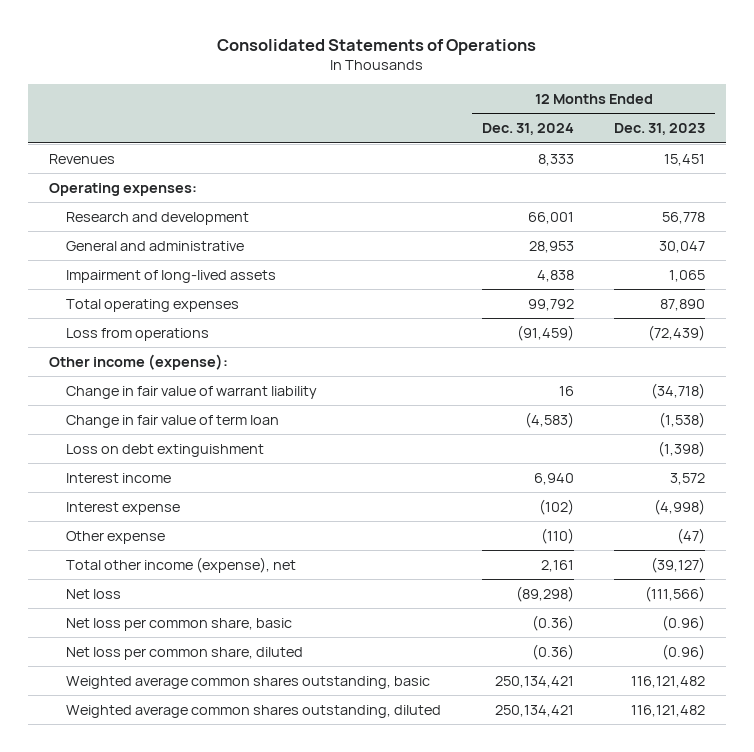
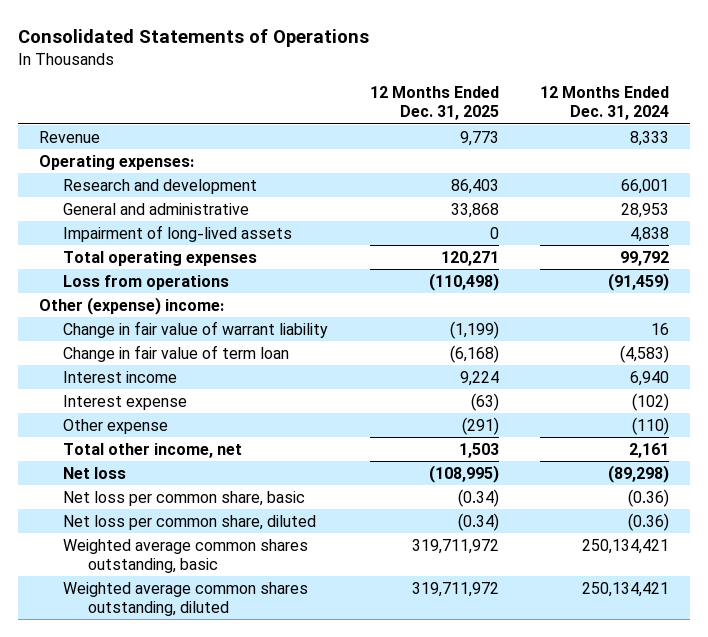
[614,123,706,136] Dec. 31, 2023 -> none
none -> [369,86,499,121] 12 Months Ended Dec. 31, 2025
[48,153,115,164] Revenues -> [38,130,100,143] Revenue
[48,353,228,370] Other income (expense): -> [38,296,224,315] Other (expense) income:
[66,443,265,457] Loss on debt extinguishment -> none
[66,556,297,573] Total other income (expense), net -> [63,442,243,458] Total other income, net

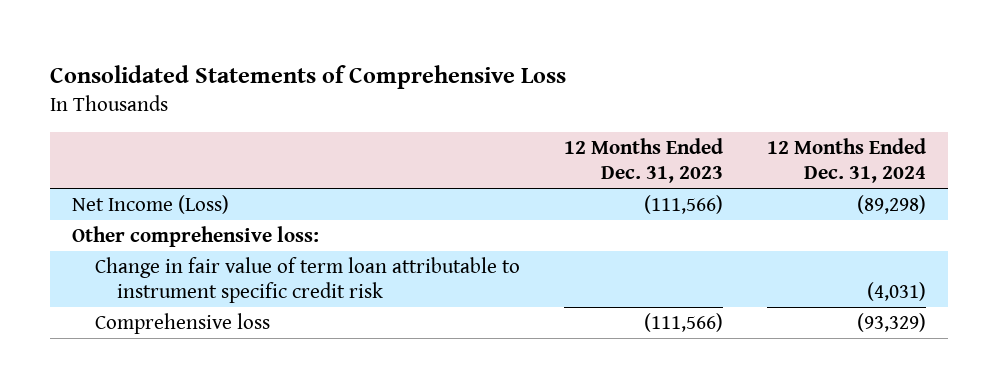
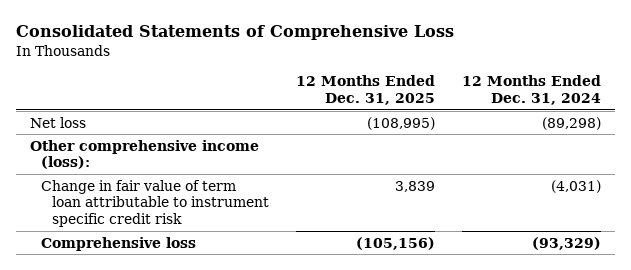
[563,138,723,184] 12 Months Ended Dec. 31, 2023 -> none
none -> [295,75,435,106] 12 Months Ended Dec. 31, 2025
[72,194,230,214] Net Income (Loss) -> [29,116,86,128] Net loss
[72,225,320,247] Other comprehensive loss: -> [29,139,259,170] Other comprehensive income (loss):

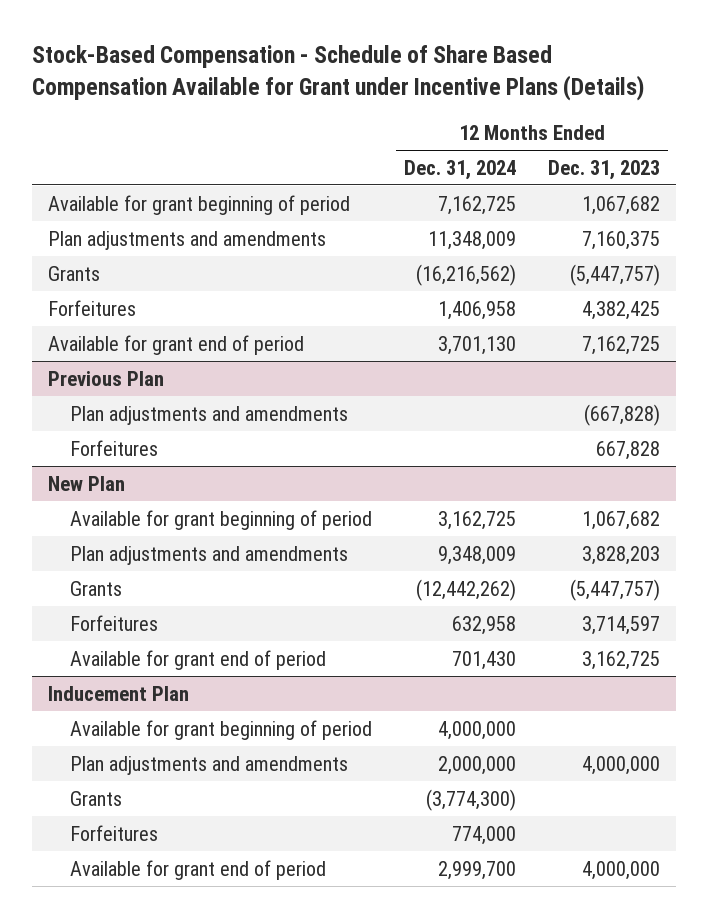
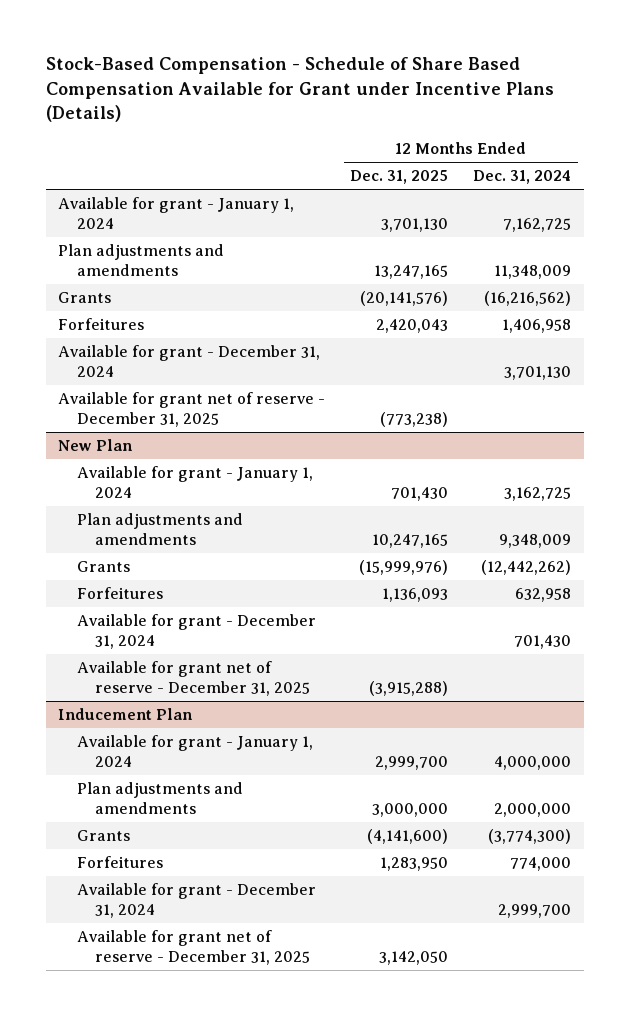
[548,159,661,180] Dec. 31, 2023 -> none
none -> [350,170,449,185] Dec. 31, 2025
[47,194,350,215] Available for grant beginning of period -> [58,196,295,230] Available for grant - January 1, 2024
[47,370,164,386] Previous Plan -> none
[70,405,349,425] Plan adjustments and amendments -> none
[70,439,159,456] Forfeitures -> none
[47,334,304,355] Available for grant end of period -> [58,344,321,378] Available for grant - December 31, 2024
none -> [58,391,326,428] Available for grant net of reserve - December 31, 2025
[70,509,373,530] Available for grant beginning of period -> [76,465,313,499] Available for grant - January 1, 2024
[70,649,327,670] Available for grant end of period -> [76,613,316,650] Available for grant - December 31, 2024
none -> [76,660,310,697] Available for grant net of reserve - December 31, 2025
[70,719,373,740] Available for grant beginning of period -> [76,734,313,768] Available for grant - January 1, 2024
[70,859,327,880] Available for grant end of period -> [76,882,316,919] Available for grant - December 31, 2024
none -> [76,929,310,966] Available for grant net of reserve - December 31, 2025

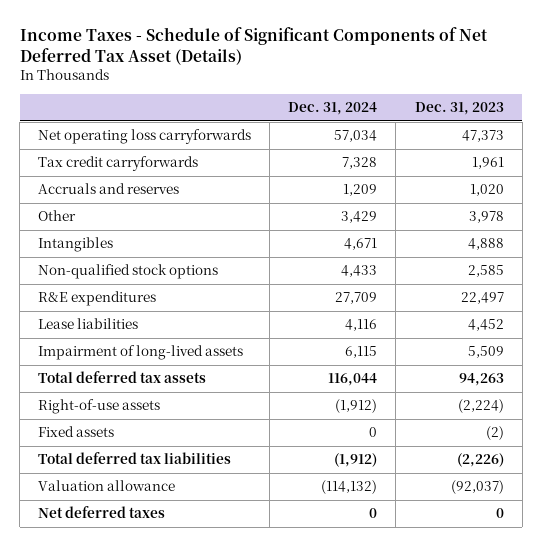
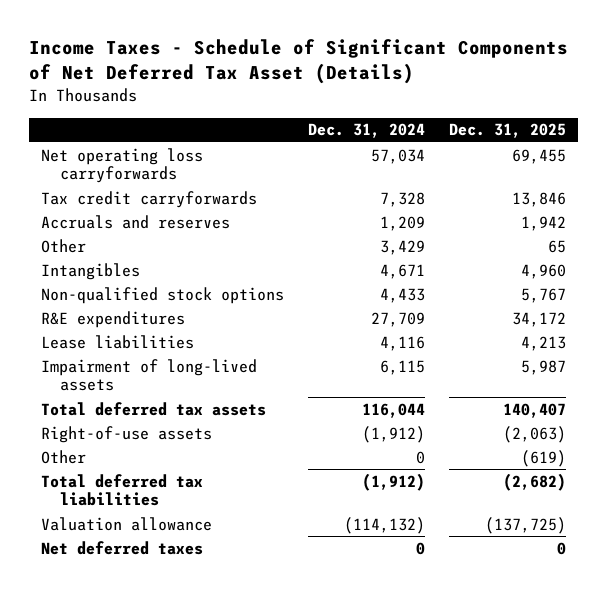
[414,102,504,116] Dec. 31, 2023 -> none
none -> [449,123,567,139] Dec. 31, 2025
[38,426,115,438] Fixed assets -> none
none -> [41,449,87,464] Other

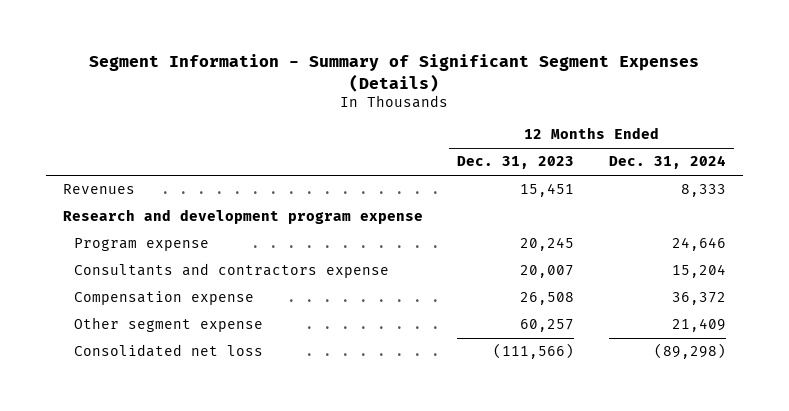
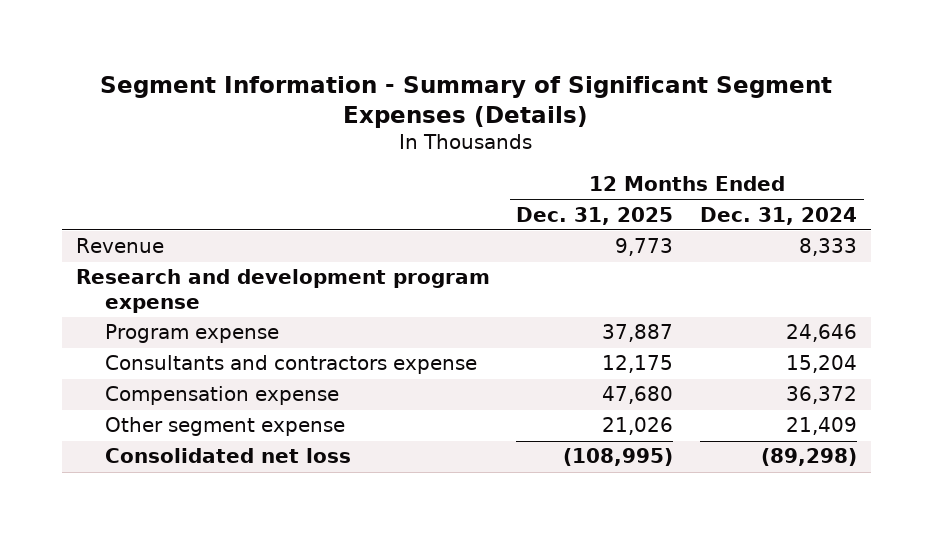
[457,156,575,170] Dec. 31, 2023 -> none
none -> [516,206,674,225] Dec. 31, 2025
[63,184,136,195] Revenues -> [75,238,164,254] Revenue

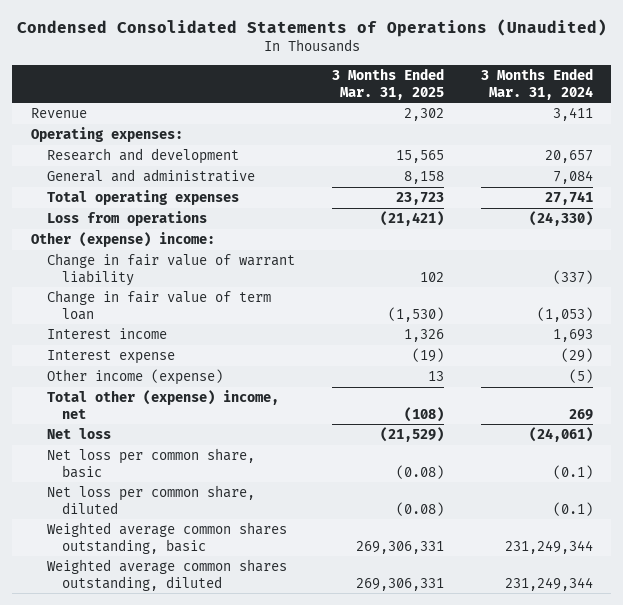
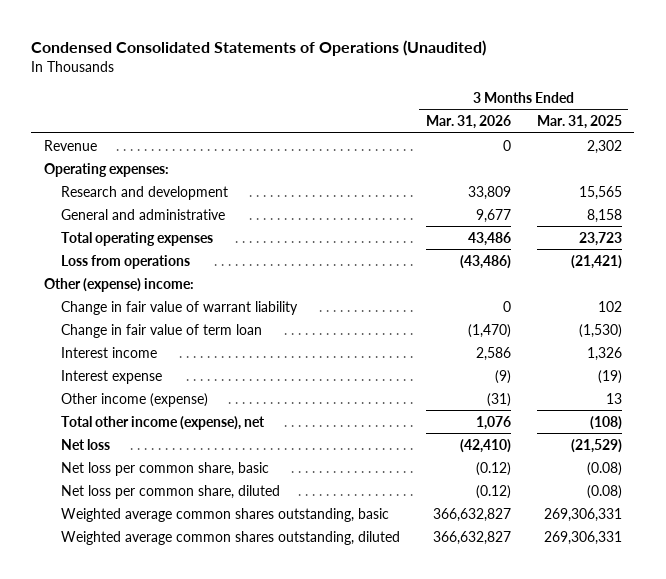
[480,68,593,100] 3 Months Ended Mar. 31, 2024 -> none
none -> [425,115,511,130] Mar. 31, 2026
[46,390,279,419] Total other (expense) income, net -> [61,415,266,430] Total other income (expense), net

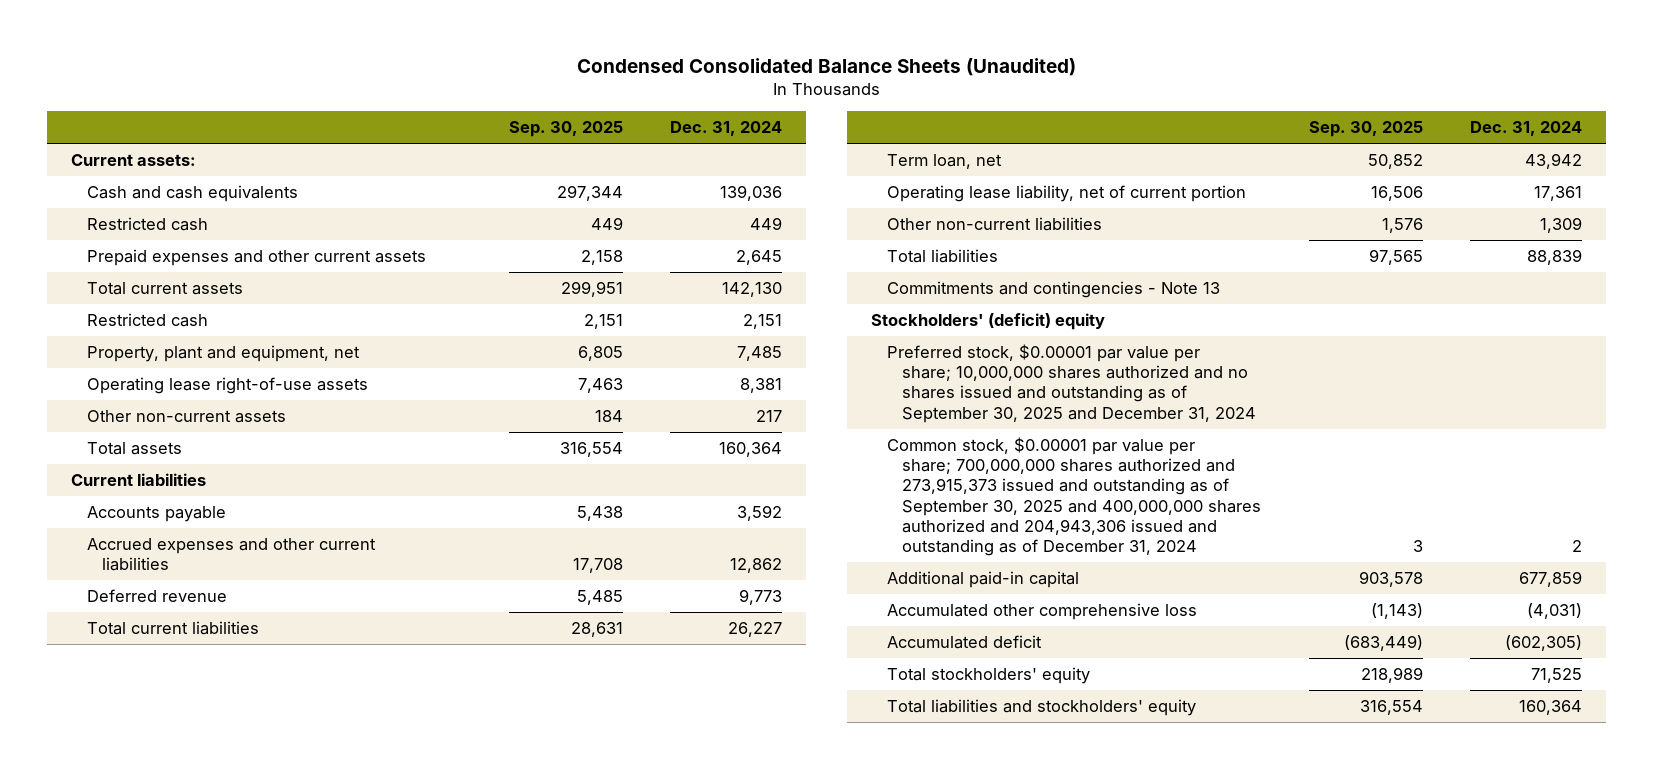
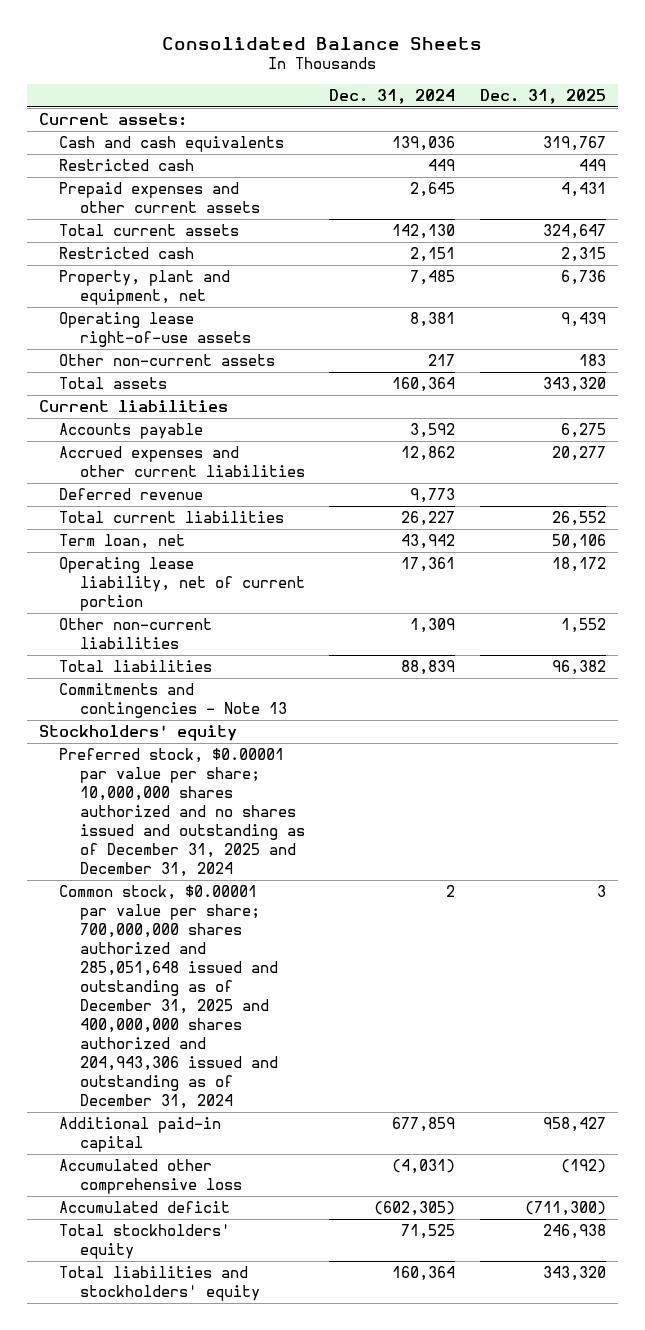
[576,57,1076,76] Condensed Consolidated Balance Sheets (Unaudited) -> [162,36,483,50] Consolidated Balance Sheets
[508,121,623,138] Sep. 30, 2025 -> none
none -> [479,89,606,105] Dec. 31, 2025
[871,312,1106,330] Stockholders' (deficit) equity -> [38,724,237,741] Stockholders' equity
[886,343,1257,423] Preferred stock, $0.00001 par value per share; 10,000,000 shares authorized and no shares issued and outstanding as of September 30, 2025 and December 31, 2024 -> [59,747,306,878] Preferred stock, $0.00001 par value per share; 10,000,000 shares authorized and no shares issued and outstanding as of December 31, 2025 and December 31, 2024
[886,436,1262,557] Common stock, $0.00001 par value per share; 700,000,000 shares authorized and 273,915,373 issued and outstanding as of September 30, 2025 and 400,000,000 shares authorized and 204,943,306 issued and outstanding as of December 31, 2024 -> [59,884,279,1110] Common stock, $0.00001 par value per share; 700,000,000 shares authorized and 285,051,648 issued and outstanding as of December 31, 2025 and 400,000,000 shares authorized and 204,943,306 issued and outstanding as of December 31, 2024

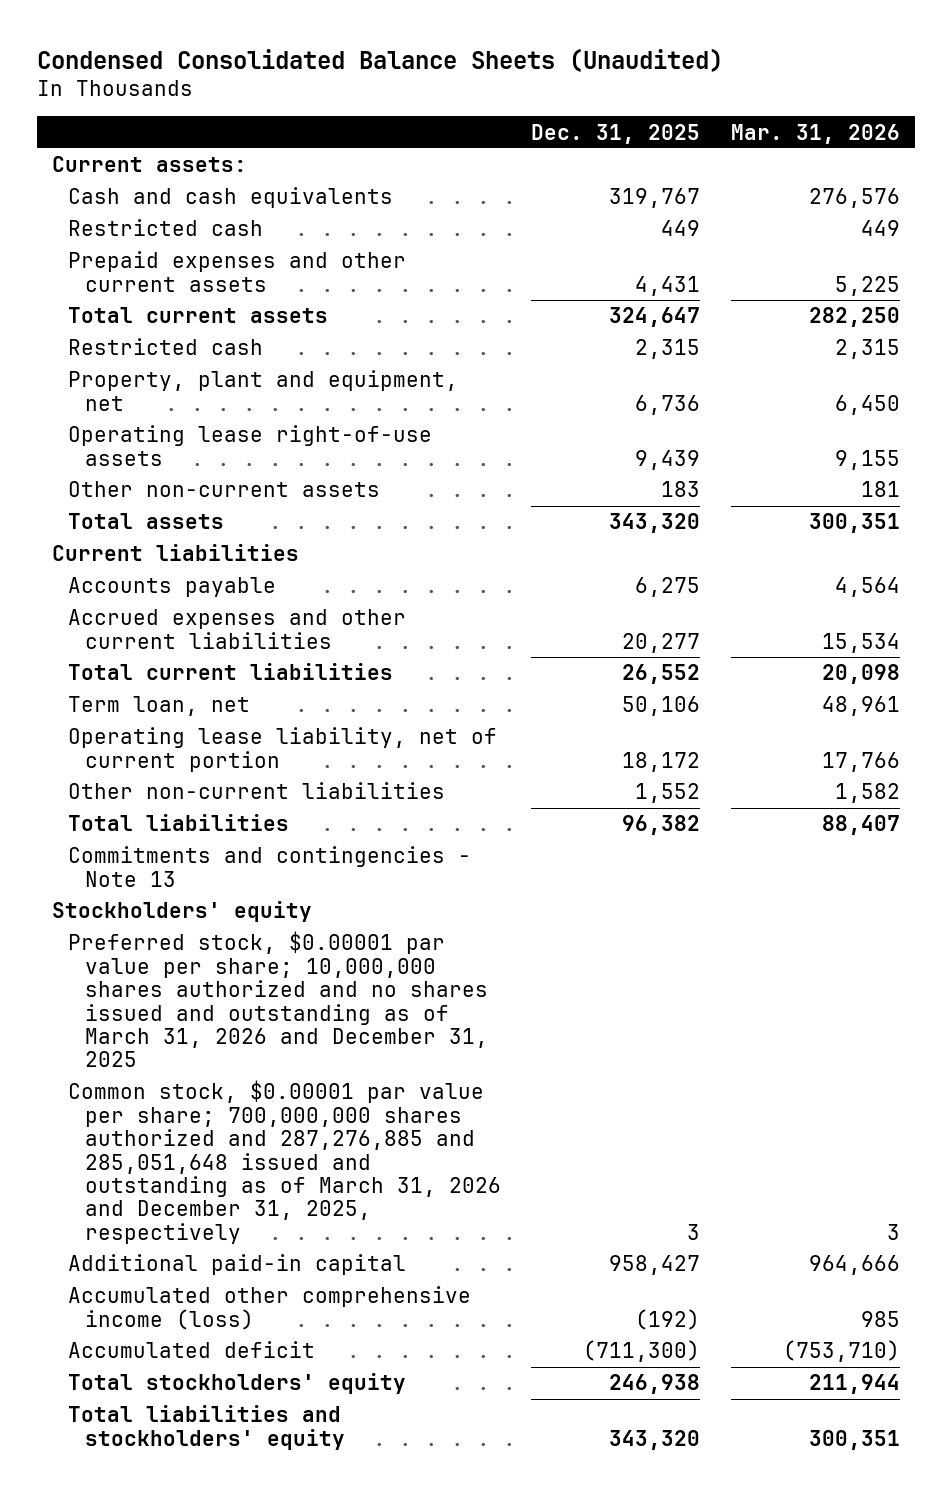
[162,36,483,50] Consolidated Balance Sheets -> [36,47,723,72] Condensed Consolidated Balance Sheets (Unaudited)
[329,89,456,105] Dec. 31, 2024 -> none
none -> [730,123,900,144] Mar. 31, 2026
[59,487,204,500] Deferred revenue -> none
[59,747,306,878] Preferred stock, $0.00001 par value per share; 10,000,000 shares authorized and no shares issued and outstanding as of December 31, 2025 and December 31, 2024 -> [68,931,488,1068] Preferred stock, $0.00001 par value per share; 10,000,000 shares authorized and no shares issued and outstanding as of March 31, 2026 and December 31, 2025
[59,884,279,1110] Common stock, $0.00001 par value per share; 700,000,000 shares authorized and 285,051,648 issued and outstanding as of December 31, 2025 and 400,000,000 shares authorized and 204,943,306 issued and outstanding as of December 31, 2024 -> [68,1080,501,1244] Common stock, $0.00001 par value per share; 700,000,000 shares authorized and 287,276,885 and 285,051,648 issued and outstanding as of March 31, 2026 and December 31, 2025, respectively
[59,1158,243,1194] Accumulated other comprehensive loss -> [68,1286,472,1330] Accumulated other comprehensive income (loss)

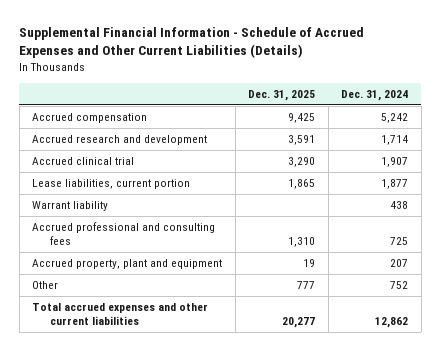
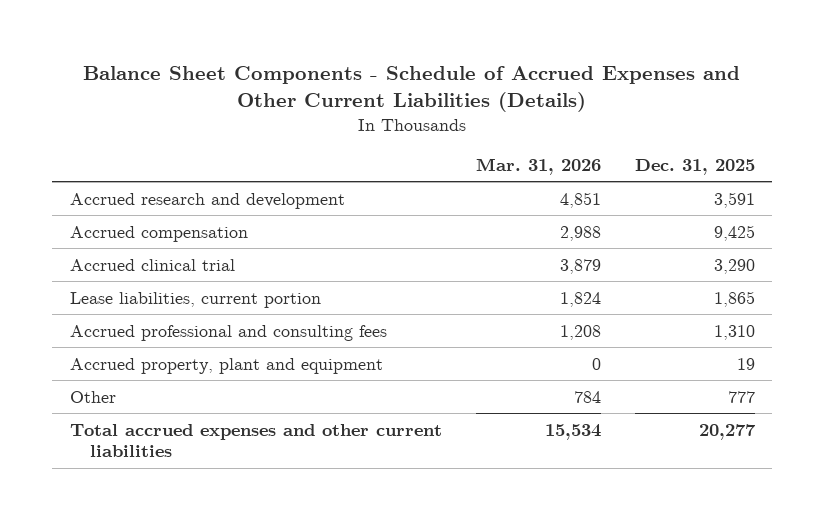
[19,27,365,59] Supplemental Financial Information - Schedule of Accrued Expenses and Other Current Liabilities (Details) -> [83,65,741,112] Balance Sheet Components - Schedule of Accrued Expenses and Other Current Liabilities (Details)
[341,90,409,102] Dec. 31, 2024 -> none
none -> [475,157,601,175] Mar. 31, 2026
[32,113,148,124] Accrued compensation -> [69,225,248,242] Accrued compensation
[32,201,109,212] Warrant liability -> none

